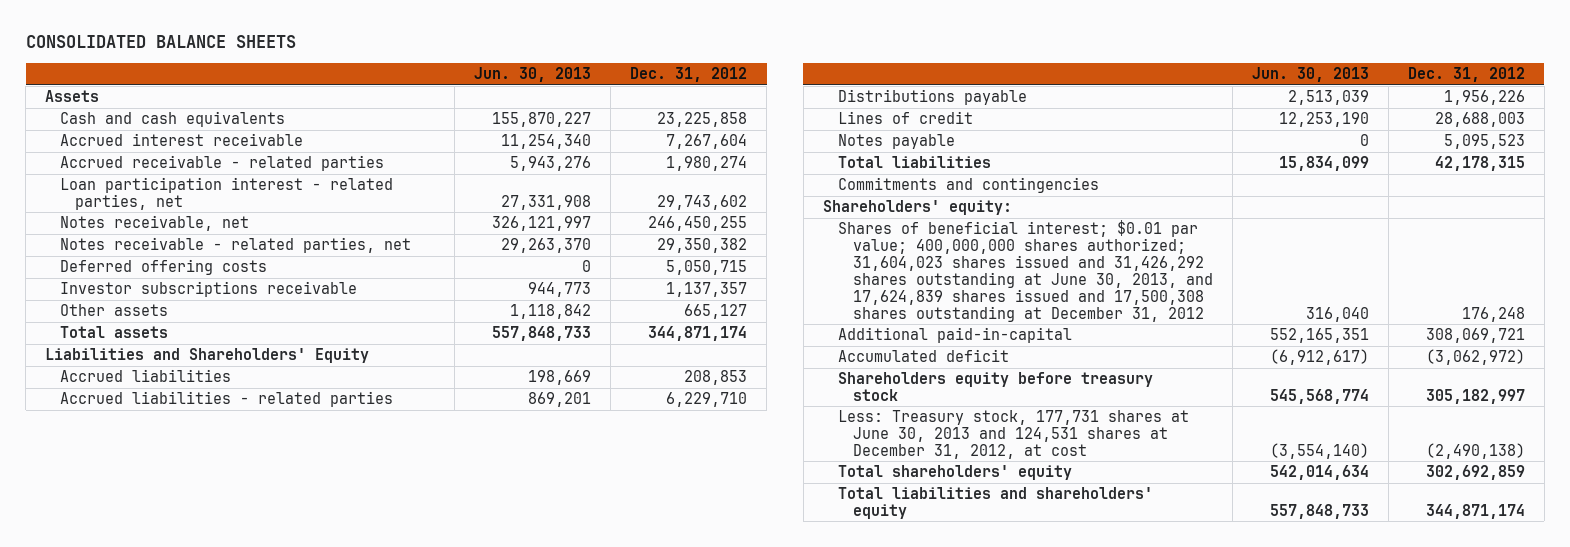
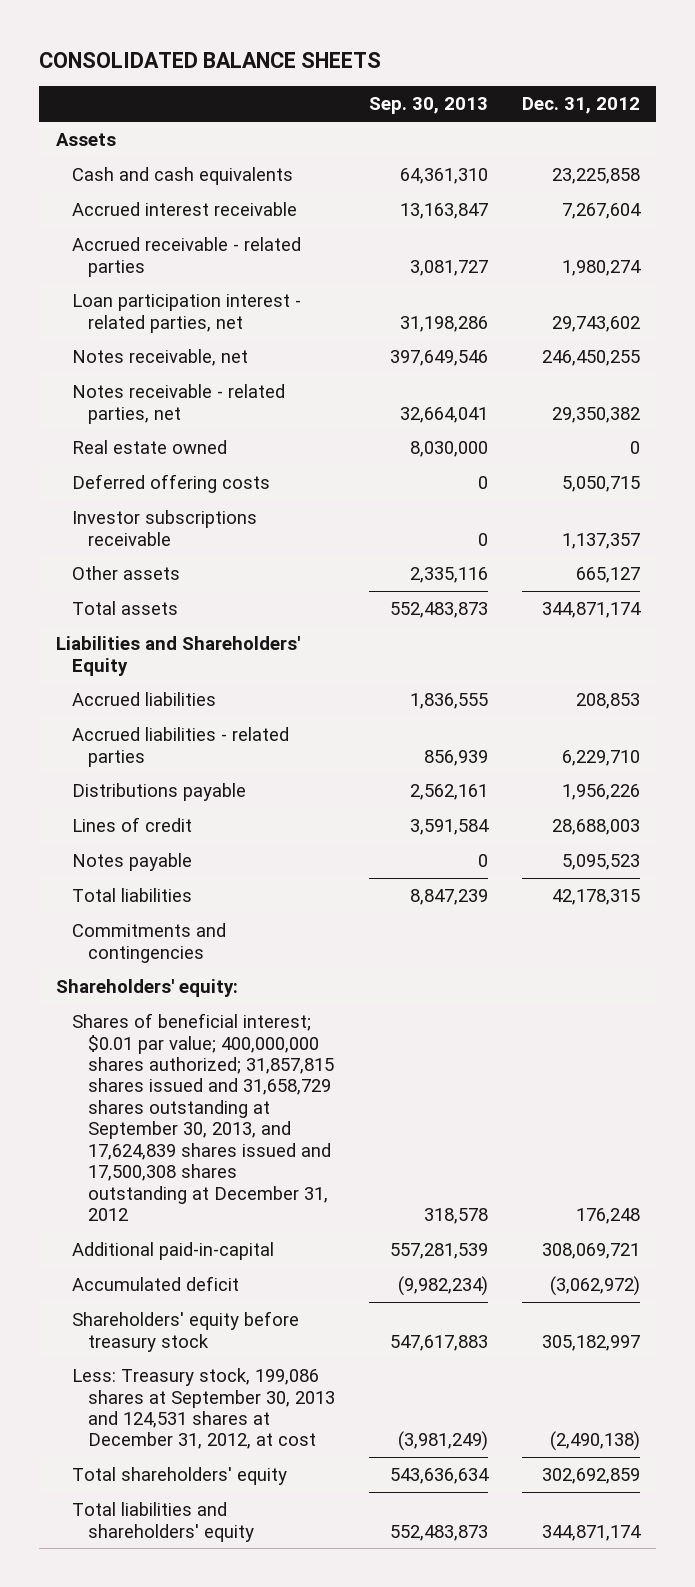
[474,67,592,83] Jun. 30, 2013 -> none
none -> [368,97,488,115] Sep. 30, 2013
none -> [71,440,227,455] Real estate owned
[837,220,1213,322] Shares of beneficial interest; $0.01 par value; 400,000,000 shares authorized; 31,604,023 shares issued and 31,426,292 shares outstanding at June 30, 2013, and 17,624,839 shares issued and 17,500,308 shares outstanding at December 31, 2012 -> [71,1013,334,1222] Shares of beneficial interest; $0.01 par value; 400,000,000 shares authorized; 31,857,815 shares issued and 31,658,729 shares outstanding at September 30, 2013, and 17,624,839 shares issued and 17,500,308 shares outstanding at December 31, 2012
[837,372,1153,402] Shareholders equity before treasury stock -> [71,1311,299,1352] Shareholders' equity before treasury stock
[837,410,1189,459] Less: Treasury stock, 177,731 shares at June 30, 2013 and 124,531 shares at December 31, 2012, at cost -> [71,1368,335,1450] Less: Treasury stock, 199,086 shares at September 30, 2013 and 124,531 shares at December 31, 2012, at cost

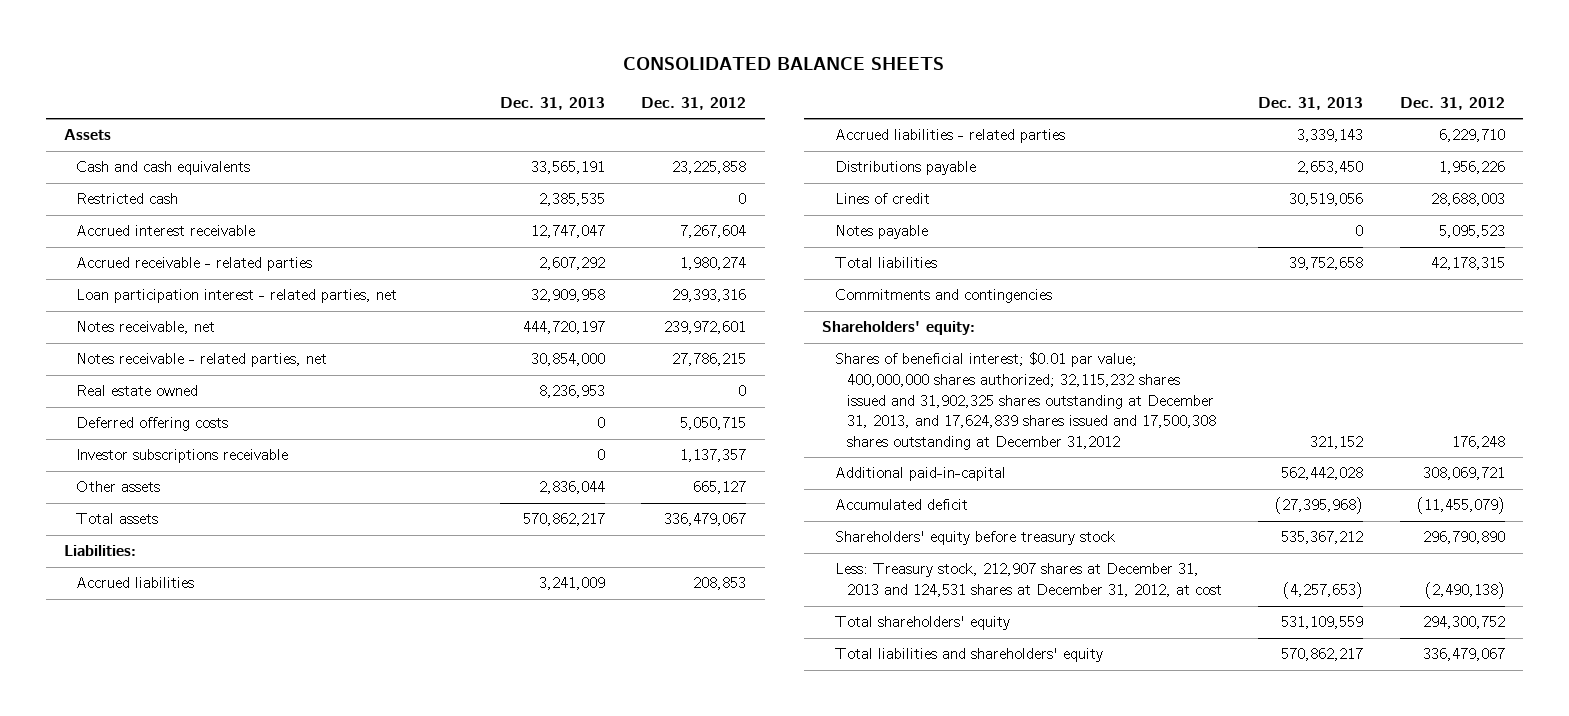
[368,97,488,115] Sep. 30, 2013 -> none
none -> [499,96,605,110] Dec. 31, 2013
none -> [76,193,179,205] Restricted cash
[551,315,640,332] 29,743,602 -> [672,289,747,303] 29,393,316
[541,350,640,367] 246,450,255 -> [664,321,747,335] 239,972,601
[551,406,640,423] 29,350,382 -> [672,353,747,367] 27,786,215
[55,636,300,676] Liabilities and Shareholders' Equity -> none
[541,602,641,619] 344,871,174 -> [664,513,747,527] 336,479,067
none -> [64,545,137,557] Liabilities:
[71,1013,334,1222] Shares of beneficial interest; $0.01 par value; 400,000,000 shares authorized; 31,857,815 shares issued and 31,658,729 shares outstanding at September 30, 2013, and 17,624,839 shares issued and 17,500,308 shares outstanding at December 31, 2012 -> [834,352,1216,450] Shares of beneficial interest; $0.01 par value; 400,000,000 shares authorized; 32,115,232 shares issued and 31,902,325 shares outstanding at December 31, 2013, and 17,624,839 shares issued and 17,500,308 shares outstanding at December 31,2012
[549,1276,640,1297] (3,062,972) -> [1416,497,1505,515] (11,455,079)
[541,1334,640,1351] 305,182,997 -> [1422,531,1505,545] 296,790,890
[71,1368,335,1450] Less: Treasury stock, 199,086 shares at September 30, 2013 and 124,531 shares at December 31, 2012, at cost -> [834,563,1222,598] Less: Treasury stock, 212,907 shares at December 31, 2013 and 124,531 shares at December 31, 2012, at cost
[541,1468,640,1485] 302,692,859 -> [1422,616,1505,630] 294,300,752
[541,1524,641,1541] 344,871,174 -> [1422,648,1505,662] 336,479,067

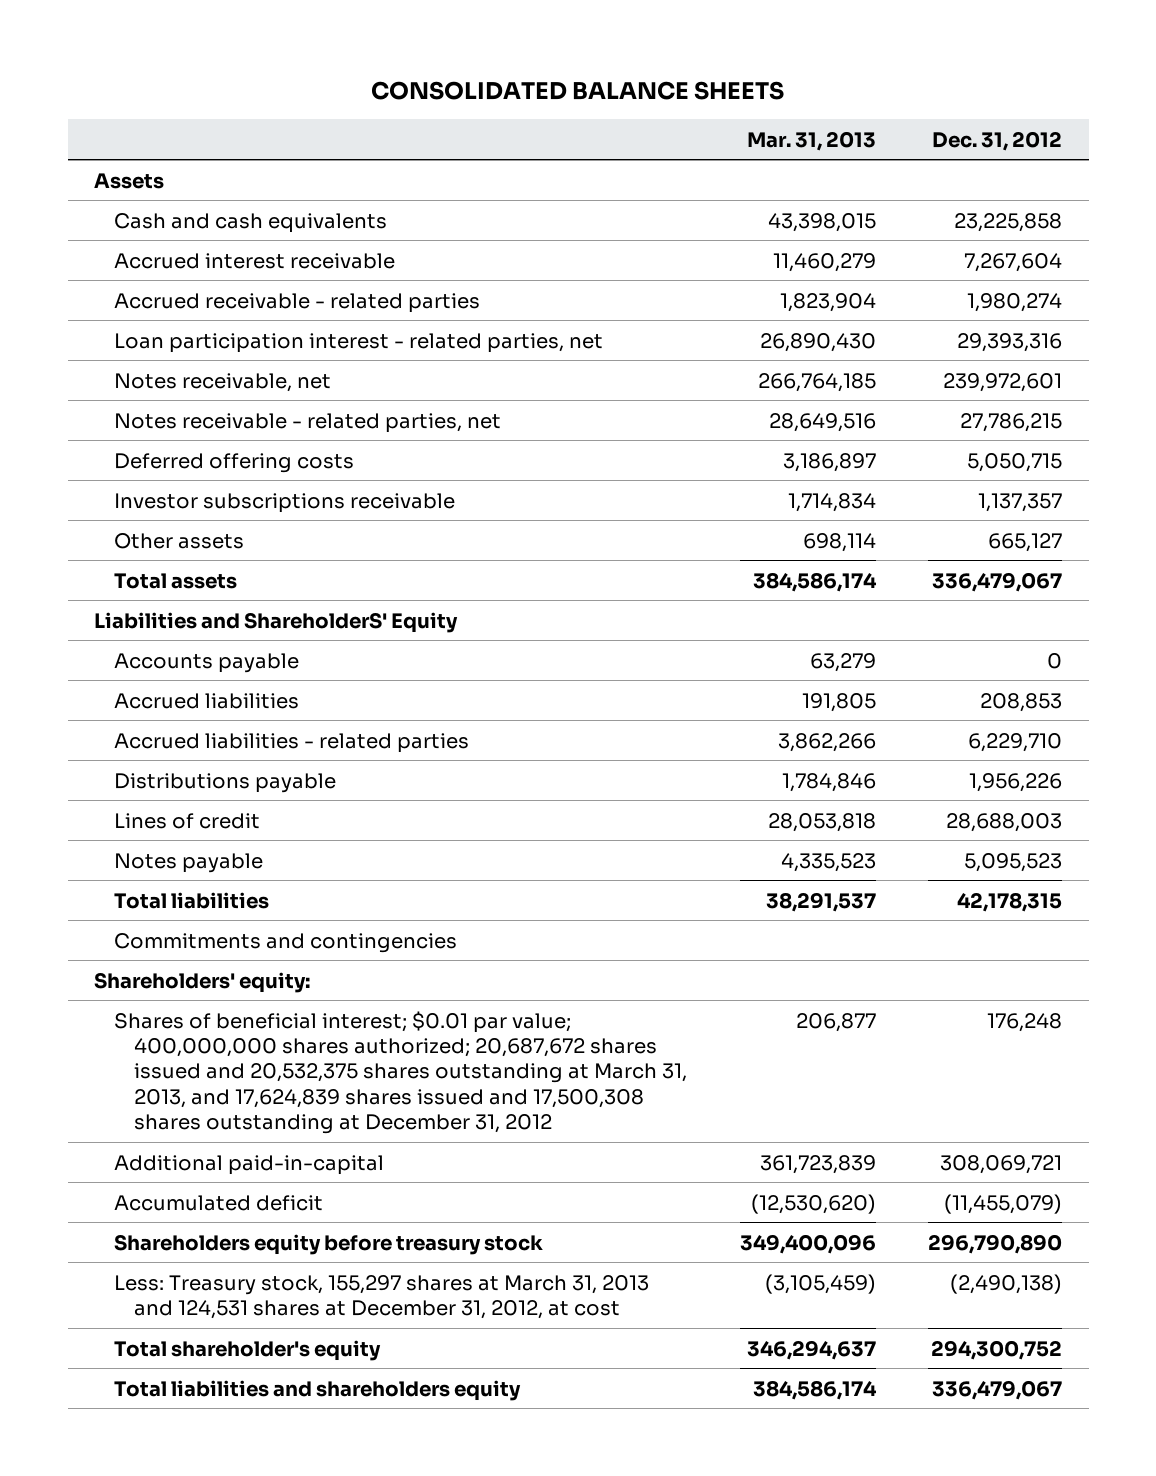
[499,96,605,110] Dec. 31, 2013 -> none
none -> [746,130,876,151] Mar. 31, 2013
[76,193,179,205] Restricted cash -> none
[76,385,199,397] Real estate owned -> none
[64,545,137,557] Liabilities: -> none
none -> [94,611,459,633] Liabilities and ShareholderS' Equity
none -> [113,652,299,673] Accounts payable
[834,352,1216,450] Shares of beneficial interest; $0.01 par value; 400,000,000 shares authorized; 32,115,232 shares issued and 31,902,325 shares outstanding at December 31, 2013, and 17,624,839 shares issued and 17,500,308 shares outstanding at December 31,2012 -> [113,1010,687,1134] Shares of beneficial interest; $0.01 par value; 400,000,000 shares authorized; 20,687,672 shares issued and 20,532,375 shares outstanding at March 31, 2013, and 17,624,839 shares issued and 17,500,308 shares outstanding at December 31, 2012
[834,531,1115,546] Shareholders' equity before treasury stock -> [113,1233,543,1255] Shareholders equity before treasury stock
[834,563,1222,598] Less: Treasury stock, 212,907 shares at December 31, 2013 and 124,531 shares at December 31, 2012, at cost -> [113,1274,649,1319] Less: Treasury stock, 155,297 shares at March 31, 2013 and 124,531 shares at December 31, 2012, at cost
[834,616,1010,631] Total shareholders' equity -> [113,1339,381,1361] Total shareholder's equity
[834,648,1103,663] Total liabilities and shareholders' equity -> [113,1379,521,1401] Total liabilities and shareholders equity

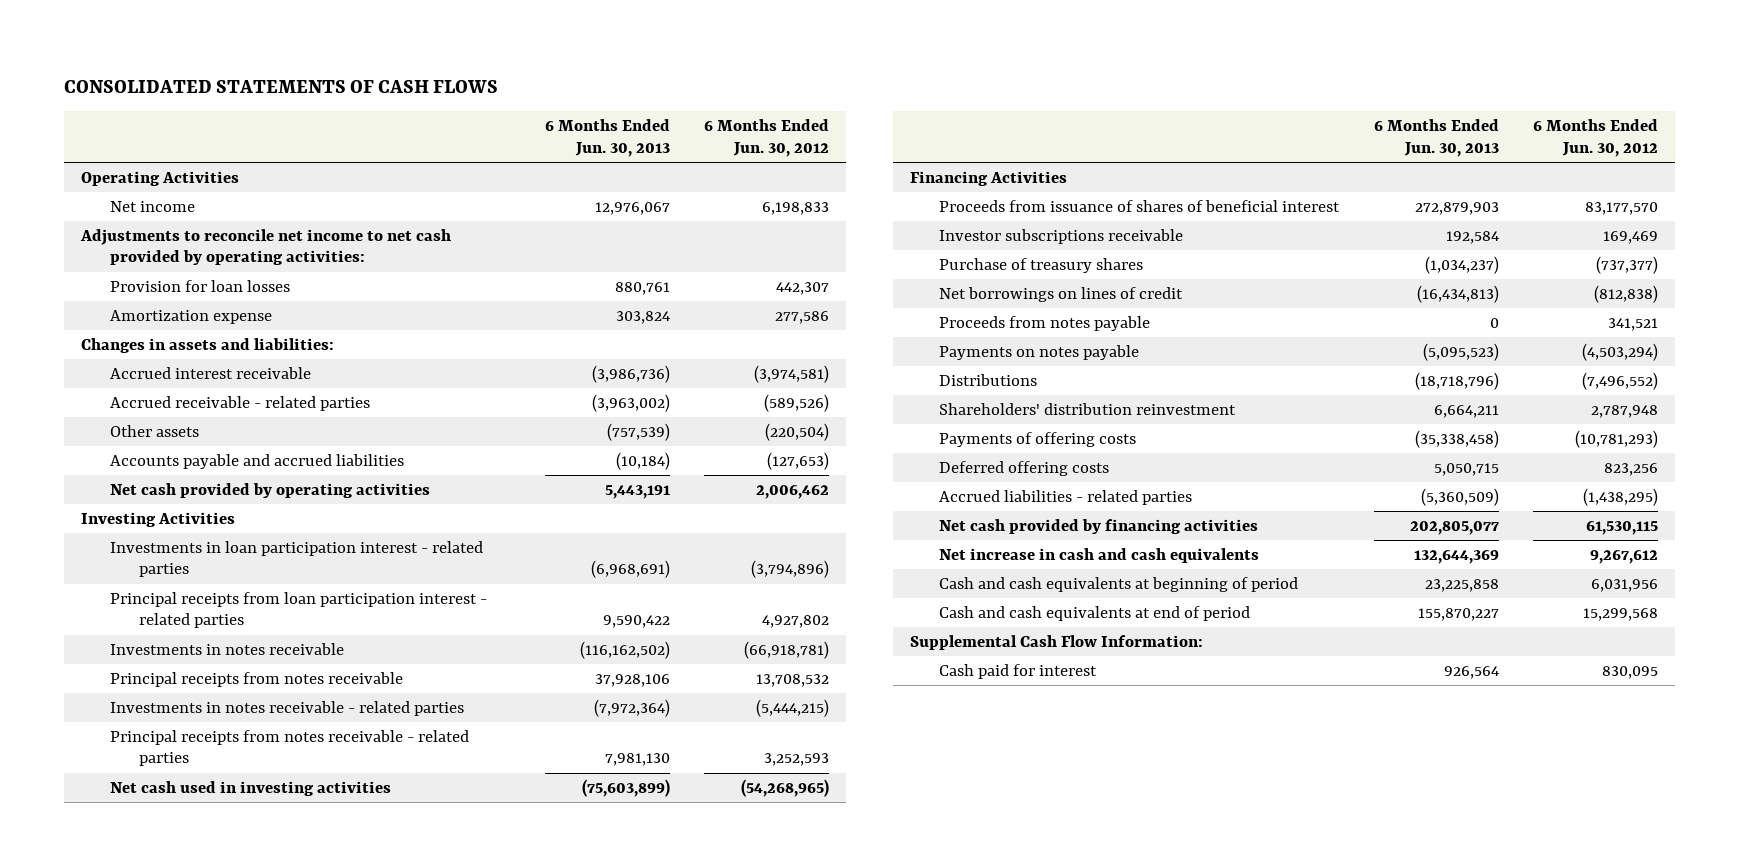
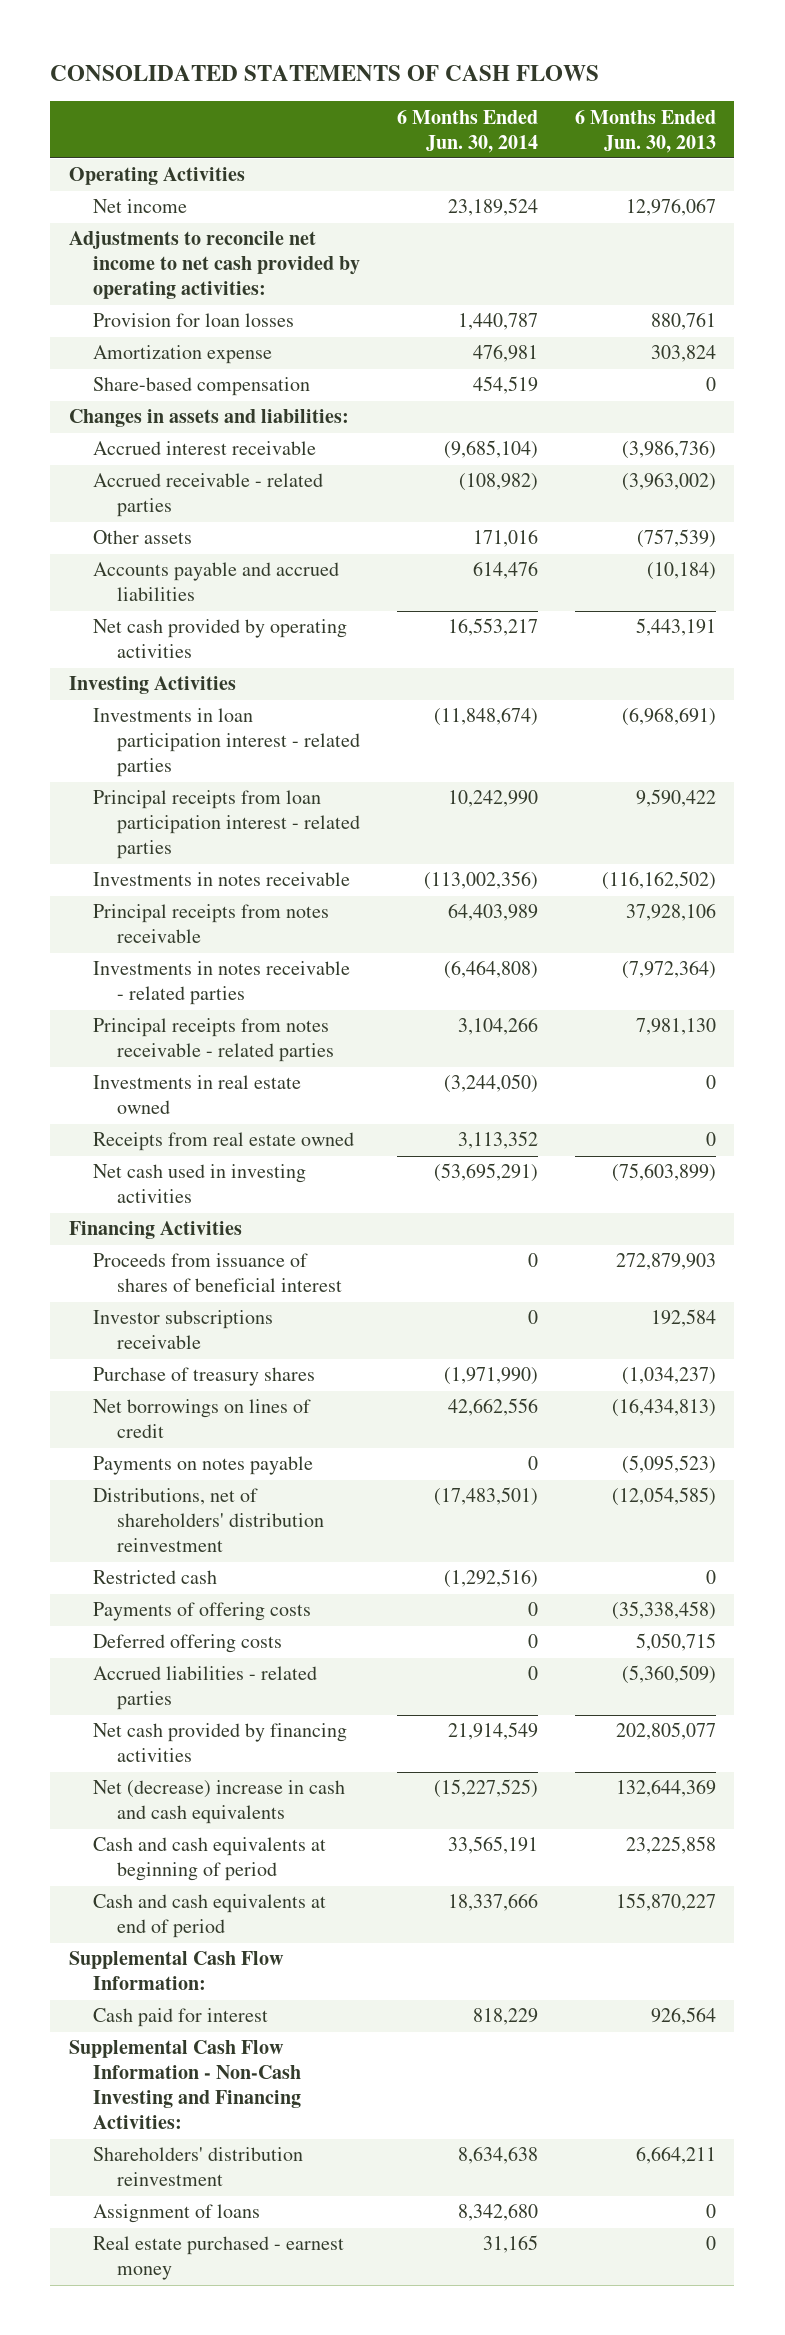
[704,119,830,157] 6 Months Ended Jun. 30, 2012 -> none
none -> [396,109,538,153] 6 Months Ended Jun. 30, 2014
none -> [92,377,310,397] Share-based compensation
none -> [92,1075,301,1115] Investments in real estate owned
none -> [92,1132,354,1152] Receipts from real estate owned
[939,315,1151,331] Proceeds from notes payable -> none
[939,373,1038,386] Distributions -> none
none -> [92,1488,324,1553] Distributions, net of shareholders' distribution reinvestment
none -> [92,1570,217,1585] Restricted cash
[939,547,1260,563] Net increase in cash and cash equivalents -> [92,1780,345,1825] Net (decrease) increase in cash and cash equivalents
none -> [68,2040,301,2130] Supplemental Cash Flow Information - Non-Cash Investing and Financing Activities:
[939,402,1237,415] Shareholders' distribution reinvestment -> [92,2147,303,2187] Shareholders' distribution reinvestment
none -> [92,2204,260,2224] Assignment of loans
none -> [92,2236,344,2281] Real estate purchased - earnest money

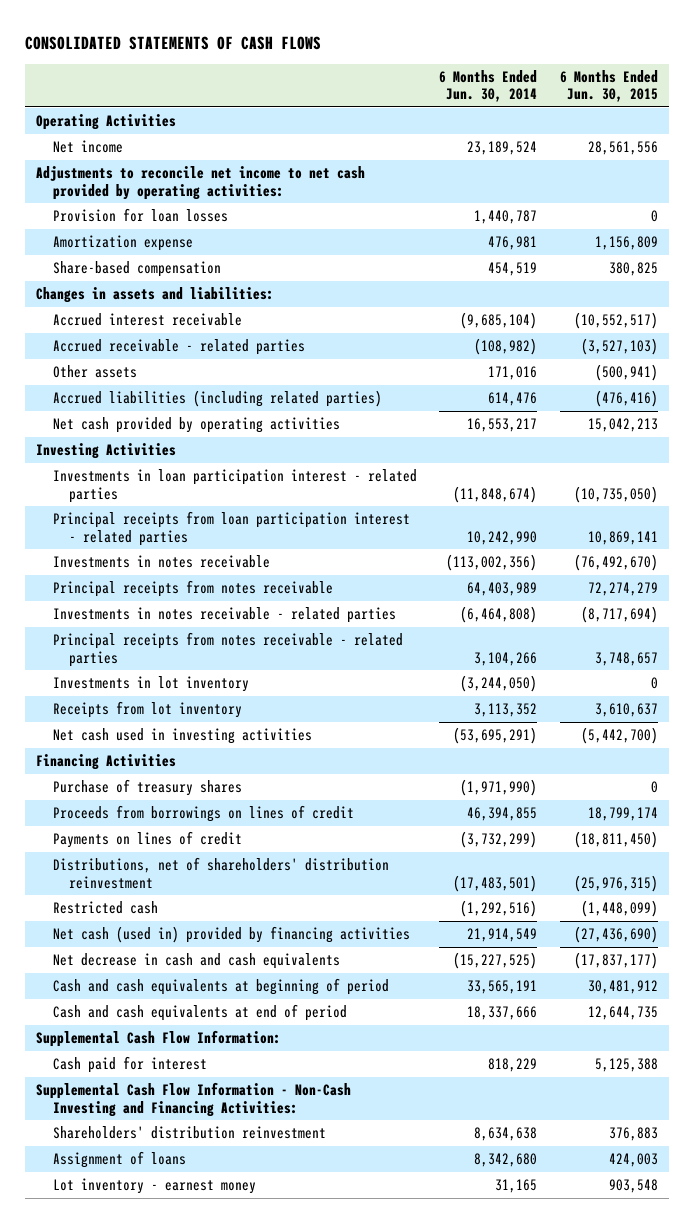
[574,109,716,153] 6 Months Ended Jun. 30, 2013 -> none
none -> [559,69,658,103] 6 Months Ended Jun. 30, 2015
[92,562,339,602] Accounts payable and accrued liabilities -> [52,390,382,408] Accrued liabilities (including related parties)
[92,1075,301,1115] Investments in real estate owned -> [52,676,249,693] Investments in lot inventory
[92,1132,354,1152] Receipts from real estate owned -> [52,701,242,719] Receipts from lot inventory
[92,1253,342,1293] Proceeds from issuance of shares of beneficial interest -> none
[92,1310,273,1350] Investor subscriptions receivable -> none
[92,1456,313,1476] Payments on notes payable -> none
[92,1399,311,1439] Net borrowings on lines of credit -> [52,805,354,823] Proceeds from borrowings on lines of credit
[447,1398,538,1417] 42,662,556 -> [467,807,538,822] 46,394,855
none -> [52,831,242,849] Payments on lines of credit
[92,1602,311,1622] Payments of offering costs -> none
[92,1634,282,1654] Deferred offering costs -> none
[92,1666,317,1711] Accrued liabilities - related parties -> none
[92,1723,347,1763] Net cash provided by financing activities -> [52,926,410,944] Net cash (used in) provided by financing activities
[92,1780,345,1825] Net (decrease) increase in cash and cash equivalents -> [52,953,340,970] Net decrease in cash and cash equivalents
[92,2236,344,2281] Real estate purchased - earnest money -> [52,1178,256,1195] Lot inventory - earnest money

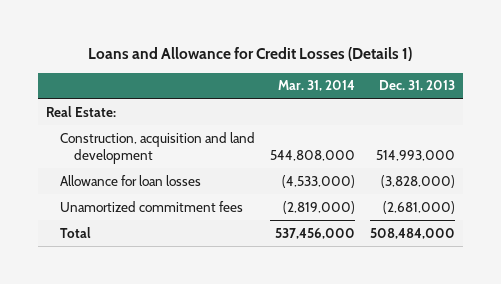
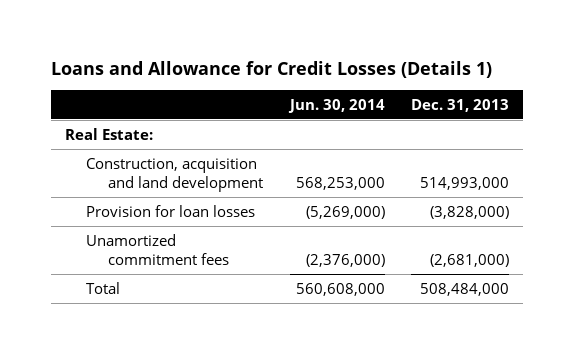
[277,80,355,92] Mar. 31, 2014 -> none
none -> [287,98,385,113] Jun. 30, 2014
[59,174,201,186] Allowance for loan losses -> [86,204,256,217] Provision for loan losses

